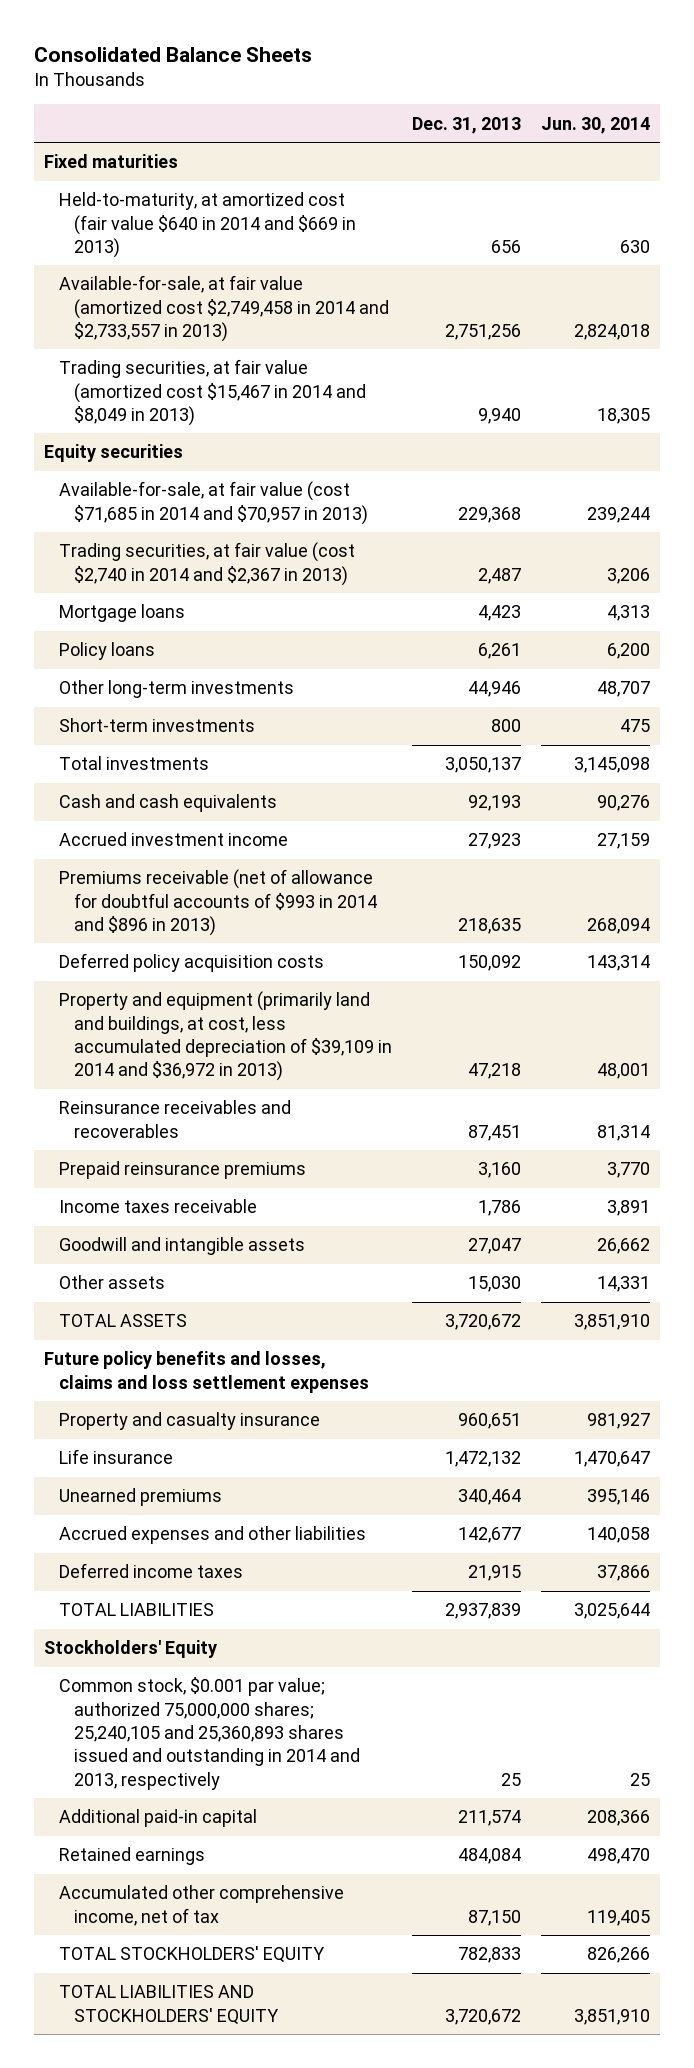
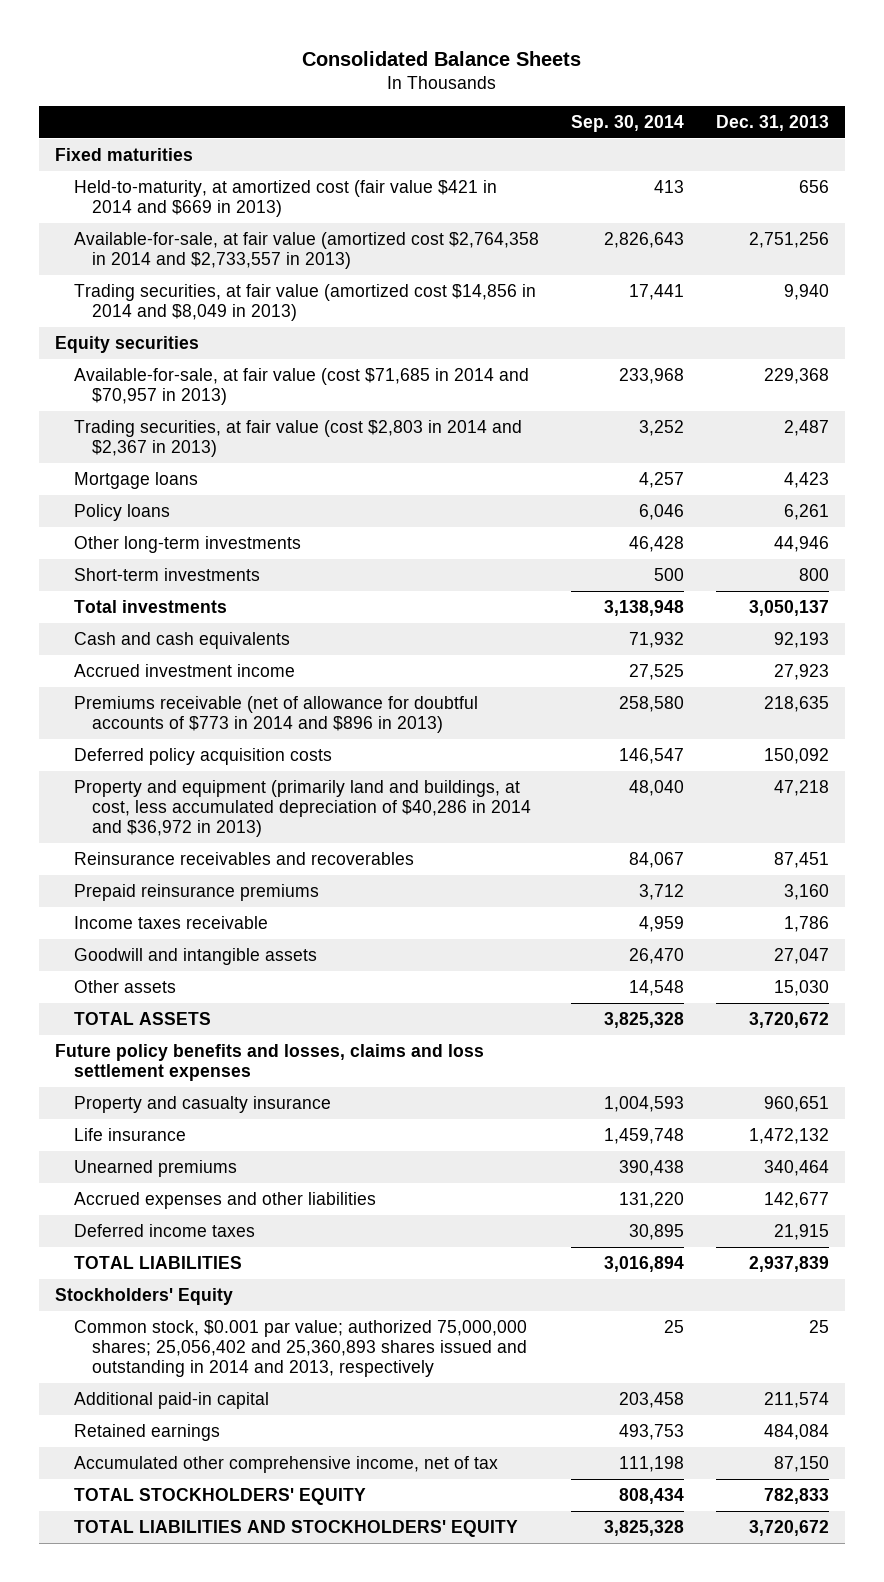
[541,116,651,134] Jun. 30, 2014 -> none
none -> [570,114,684,132] Sep. 30, 2014
[58,192,356,258] Held-to-maturity, at amortized cost (fair value $640 in 2014 and $669 in 2013) -> [73,179,497,218] Held-to-maturity, at amortized cost (fair value $421 in 2014 and $669 in 2013)
[58,275,389,342] Available-for-sale, at fair value (amortized cost $2,749,458 in 2014 and $2,733,557 in 2013) -> [73,231,539,270] Available-for-sale, at fair value (amortized cost $2,764,358 in 2014 and $2,733,557 in 2013)
[58,359,366,426] Trading securities, at fair value (amortized cost $15,467 in 2014 and $8,049 in 2013) -> [73,283,536,322] Trading securities, at fair value (amortized cost $14,856 in 2014 and $8,049 in 2013)
[58,542,355,586] Trading securities, at fair value (cost $2,740 in 2014 and $2,367 in 2013) -> [73,419,522,458] Trading securities, at fair value (cost $2,803 in 2014 and $2,367 in 2013)
[58,869,377,936] Premiums receivable (net of allowance for doubtful accounts of $993 in 2014 and $896 in 2013) -> [73,695,478,734] Premiums receivable (net of allowance for doubtful accounts of $773 in 2014 and $896 in 2013)
[58,991,392,1082] Property and equipment (primarily land and buildings, at cost, less accumulated depreciation of $39,109 in 2014 and $36,972 in 2013) -> [73,779,532,838] Property and equipment (primarily land and buildings, at cost, less accumulated depreciation of $40,286 in 2014 and $36,972 in 2013)
[58,1677,360,1790] Common stock, $0.001 par value; authorized 75,000,000 shares; 25,240,105 and 25,360,893 shares issued and outstanding in 2014 and 2013, respectively -> [73,1319,528,1378] Common stock, $0.001 par value; authorized 75,000,000 shares; 25,056,402 and 25,360,893 shares issued and outstanding in 2014 and 2013, respectively

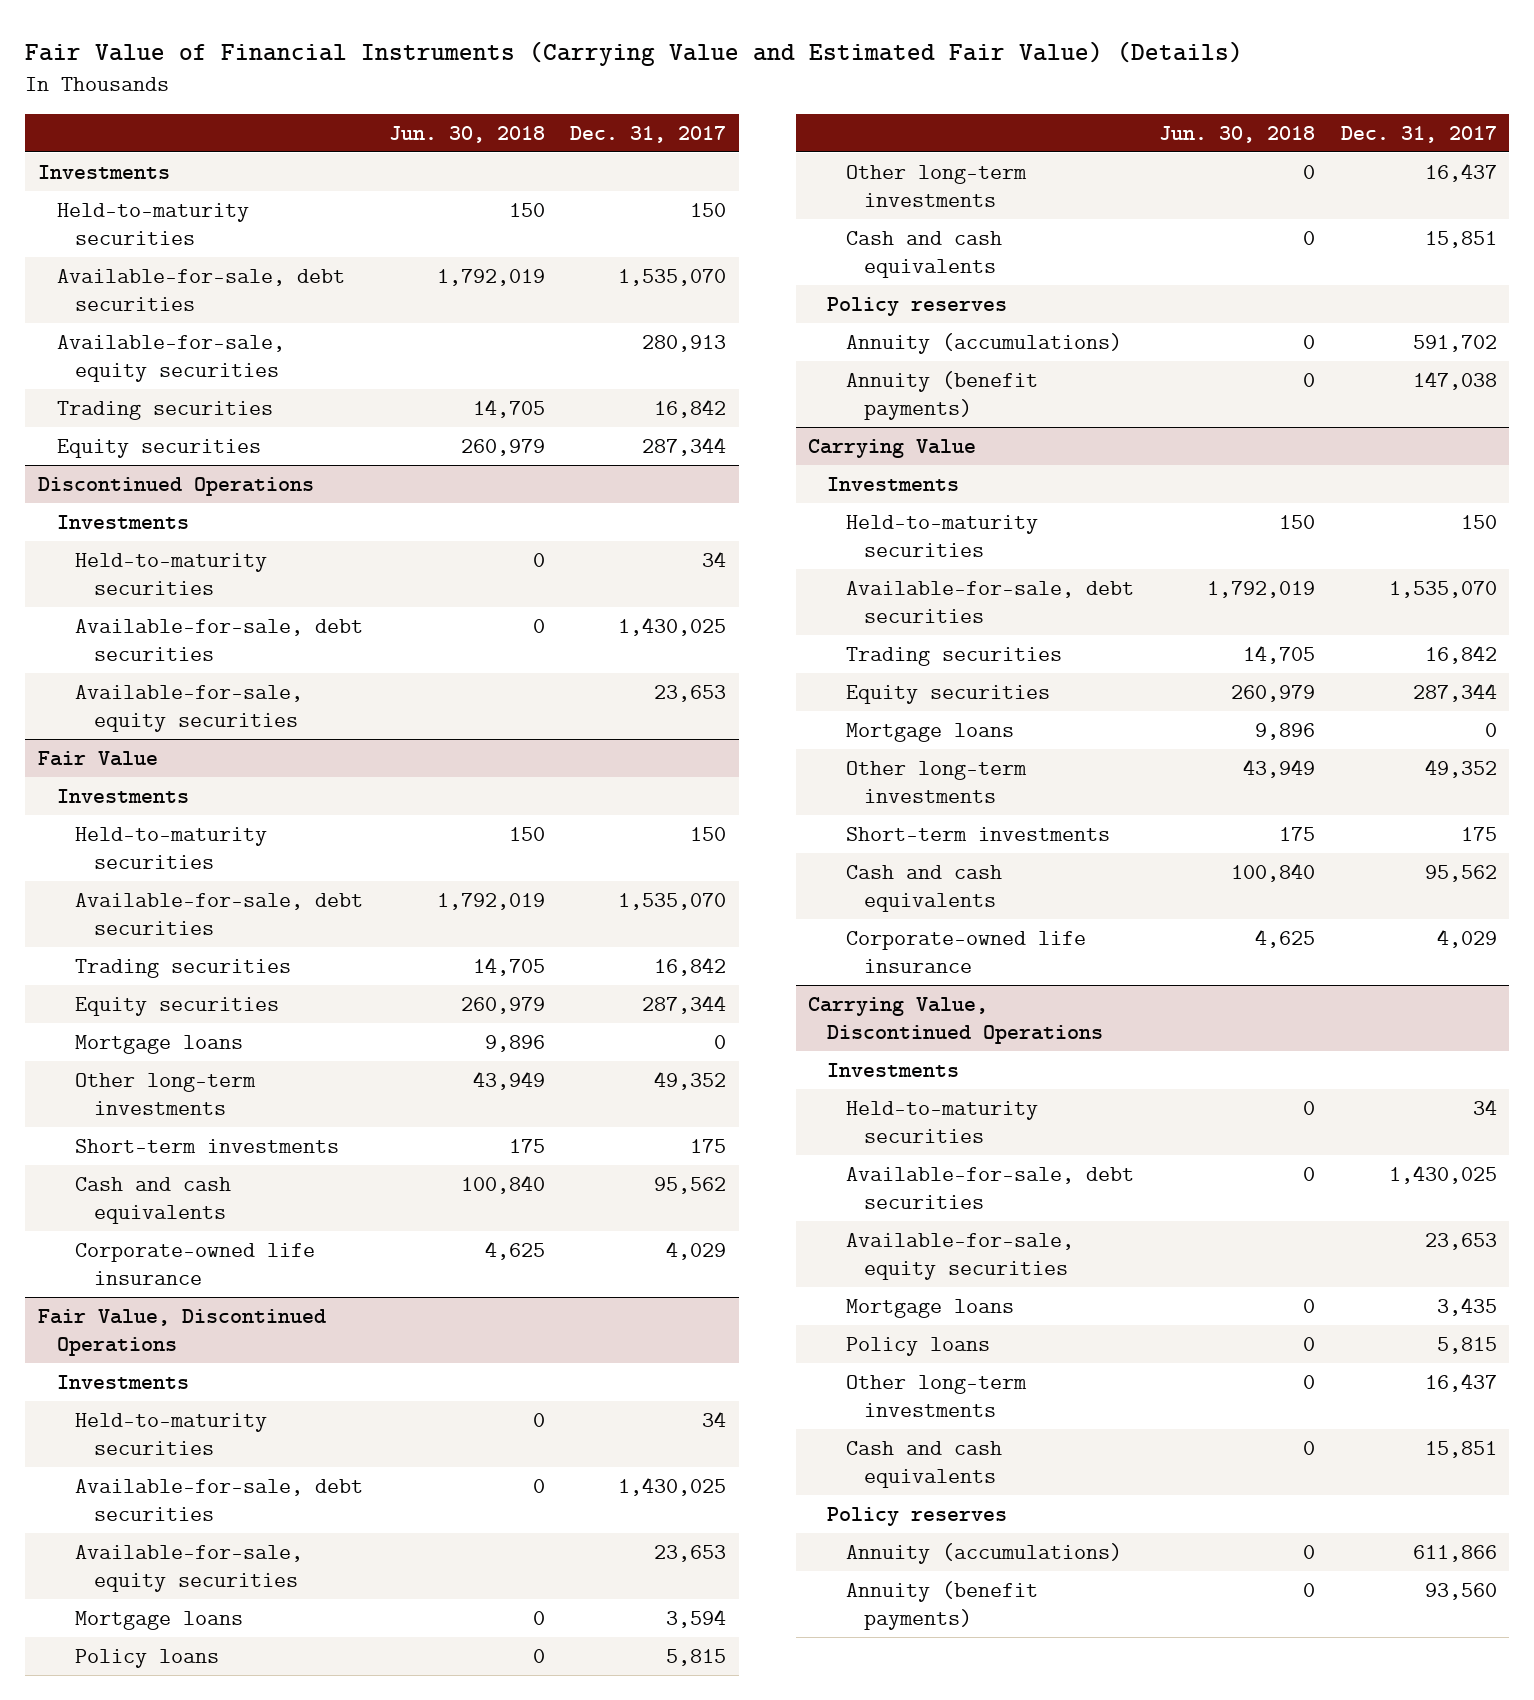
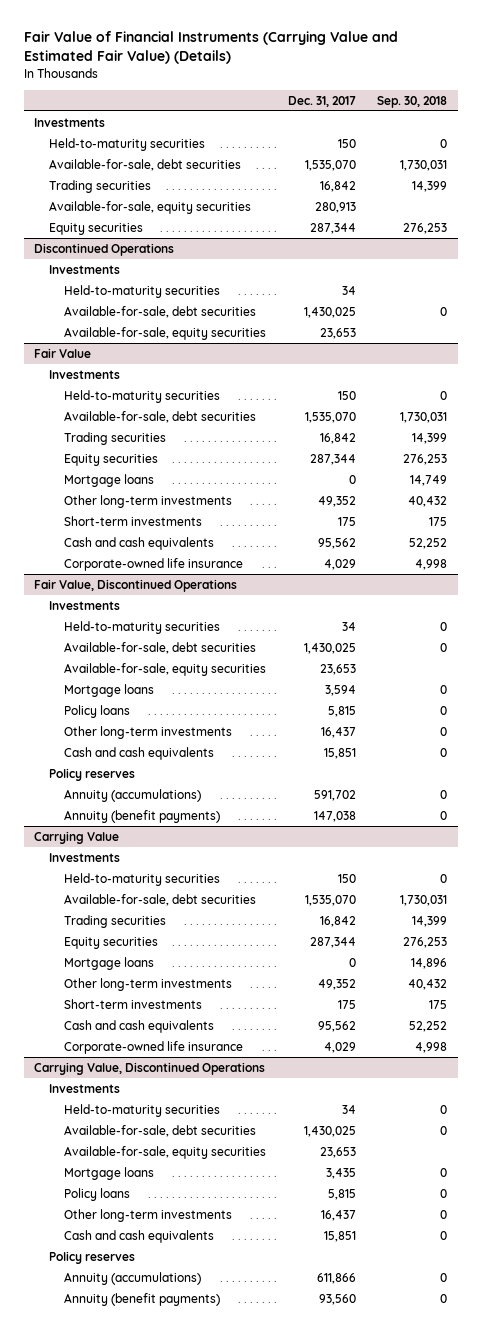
[388,125,545,143] Jun. 30, 2018 -> none
none -> [376,95,447,108] Sep. 30, 2018
[56,334,285,383] Available-for-sale, equity securities -> [49,200,252,214] Available-for-sale, equity securities

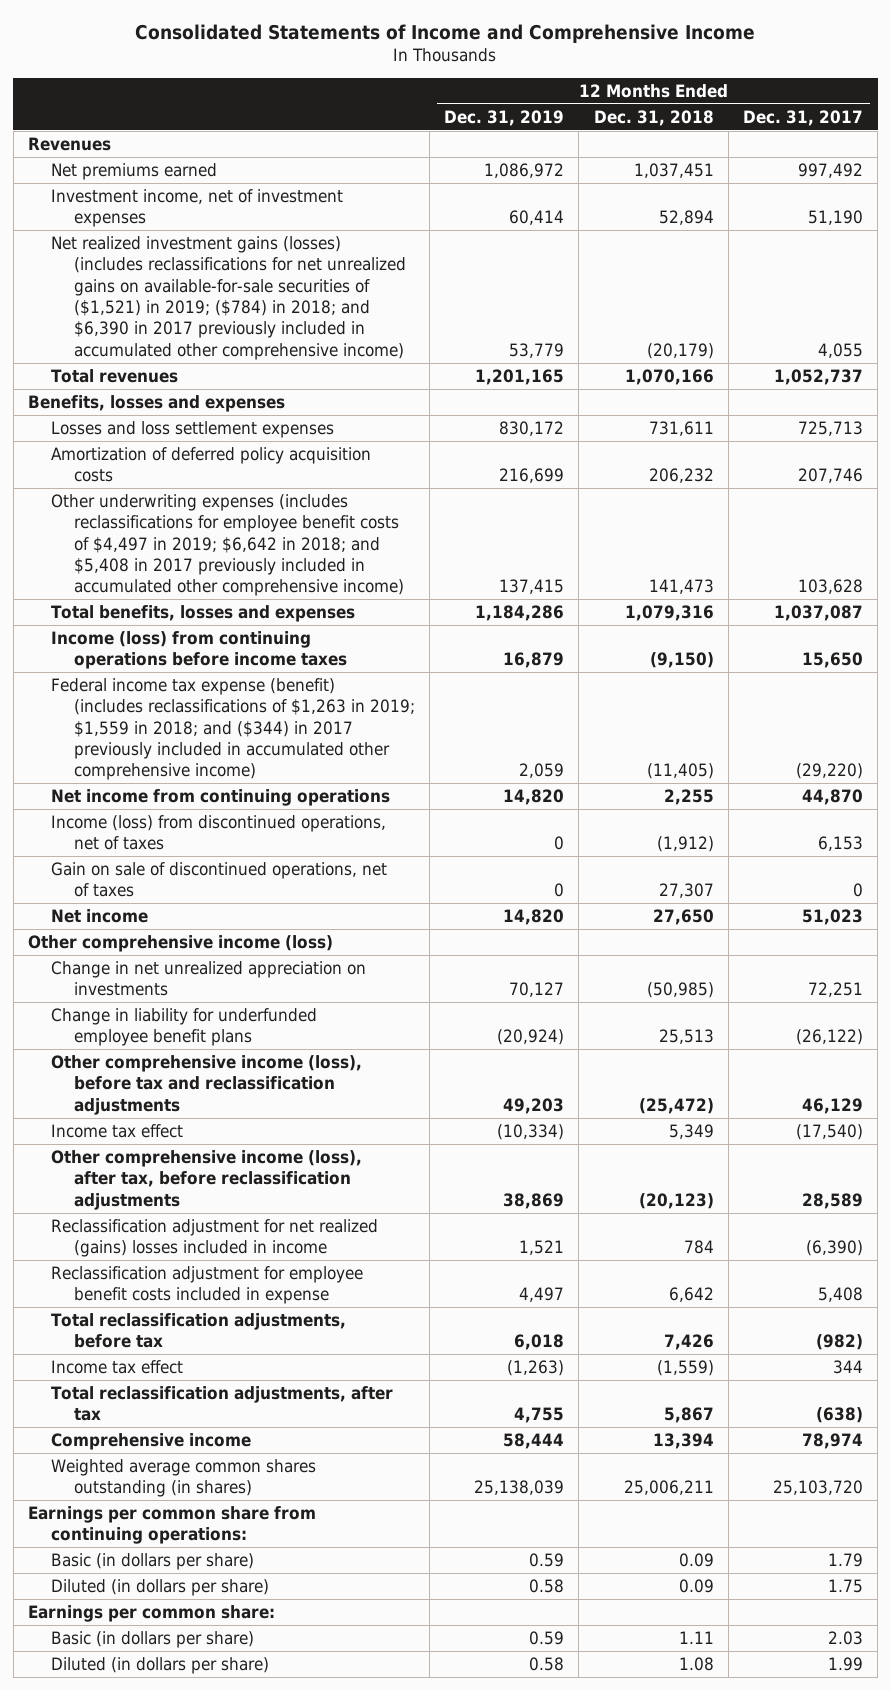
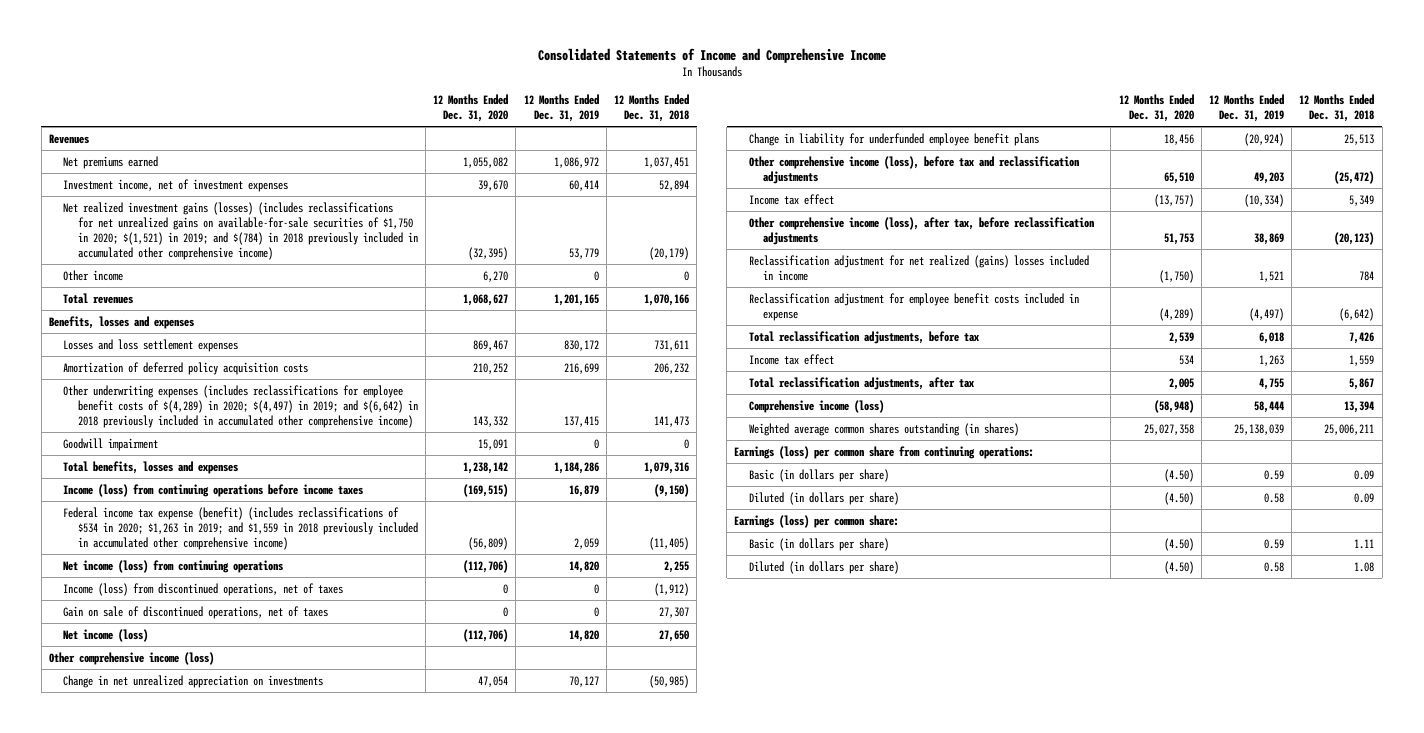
[742,109,863,126] Dec. 31, 2017 -> none
none -> [433,93,509,123] 12 Months Ended Dec. 31, 2020
[50,235,406,360] Net realized investment gains (losses) (includes reclassifications for net unrealized gains on available-for-sale securities of ($1,521) in 2019; ($784) in 2018; and $6,390 in 2017 previously included in accumulated other comprehensive income) -> [63,201,418,260] Net realized investment gains (losses) (includes reclassifications for net unrealized gains on available-for-sale securities of $1,750 in 2020; $(1,521) in 2019; and $(784) in 2018 previously included in accumulated other comprehensive income)
none -> [63,269,124,281] Other income
[50,493,404,597] Other underwriting expenses (includes reclassifications for employee benefit costs of $4,497 in 2019; $6,642 in 2018; and $5,408 in 2017 previously included in accumulated other comprehensive income) -> [63,384,418,428] Other underwriting expenses (includes reclassifications for employee benefit costs of $(4,289) in 2020; $(4,497) in 2019; and $(6,642) in 2018 previously included in accumulated other comprehensive income)
none -> [63,437,159,451] Goodwill impairment
[50,677,415,781] Federal income tax expense (benefit) (includes reclassifications of $1,263 in 2019; $1,559 in 2018; and ($344) in 2017 previously included in accumulated other comprehensive income) -> [63,506,418,550] Federal income tax expense (benefit) (includes reclassifications of $534 in 2020; $1,263 in 2019; and $1,559 in 2018 previously included in accumulated other comprehensive income)
[50,788,390,806] Net income from continuing operations -> [63,559,284,573] Net income (loss) from continuing operations
[50,908,148,923] Net income -> [63,628,149,642] Net income (loss)
[519,1287,565,1303] 4,497 -> [1249,307,1285,321] (4,497)
[668,1287,714,1303] 6,642 -> [1339,307,1375,321] (6,642)
[507,1359,565,1376] (1,263) -> [1259,354,1285,366] 1,263
[656,1359,714,1376] (1,559) -> [1349,354,1375,366] 1,559
[50,1432,251,1450] Comprehensive income -> [748,399,884,413] Comprehensive income (loss)
[27,1505,316,1545] Earnings per common share from continuing operations: -> [734,445,1035,459] Earnings (loss) per common share from continuing operations:
[27,1604,275,1622] Earnings per common share: -> [734,514,900,528] Earnings (loss) per common share:

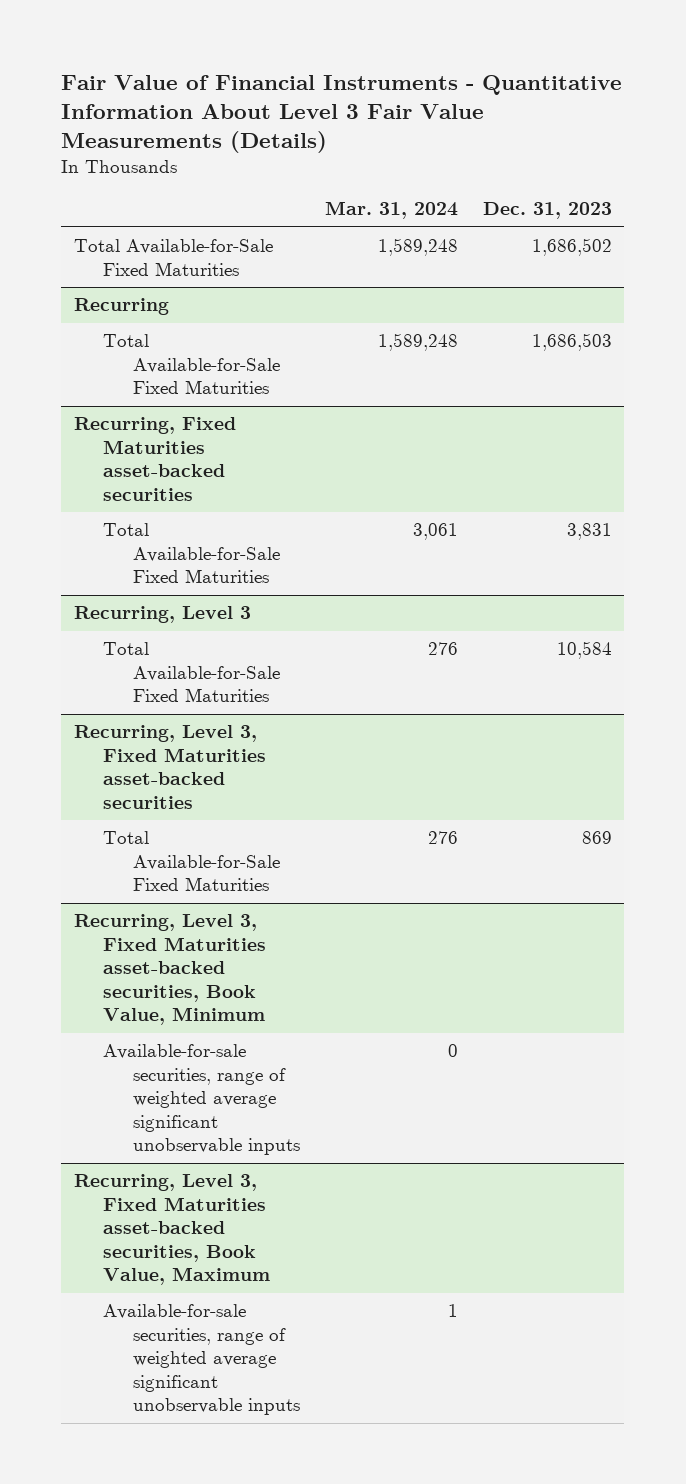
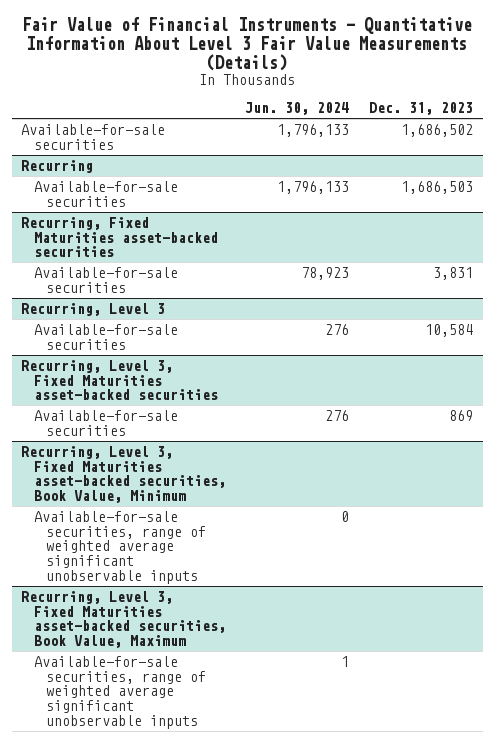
[325,201,459,220] Mar. 31, 2024 -> none
none -> [245,102,350,116] Jun. 30, 2024
[73,239,273,276] Total Available-for-Sale Fixed Maturities -> [21,124,166,150] Available-for-sale securities
[103,334,281,395] Total Available-for-Sale Fixed Maturities -> [33,181,178,207] Available-for-sale securities
[103,523,281,584] Total Available-for-Sale Fixed Maturities -> [33,267,178,293] Available-for-sale securities
[103,642,281,703] Total Available-for-Sale Fixed Maturities -> [33,324,178,350] Available-for-sale securities
[103,831,281,892] Total Available-for-Sale Fixed Maturities -> [33,410,178,436] Available-for-sale securities

